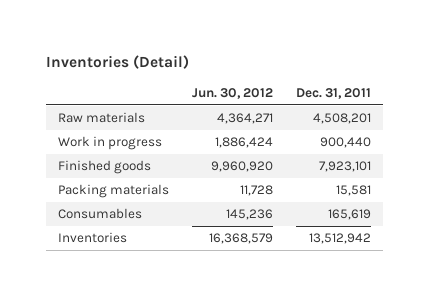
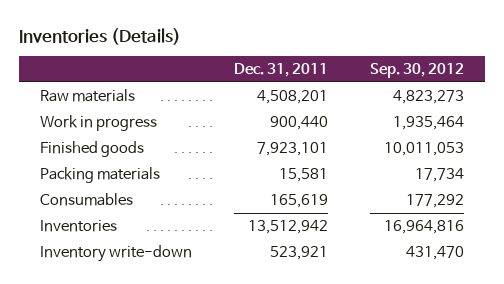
[46,55,190,70] Inventories (Detail) -> [19,27,182,45] Inventories (Details)
[192,87,274,99] Jun. 30, 2012 -> none
none -> [370,63,465,79] Sep. 30, 2012
none -> [40,245,193,263] Inventory write-down

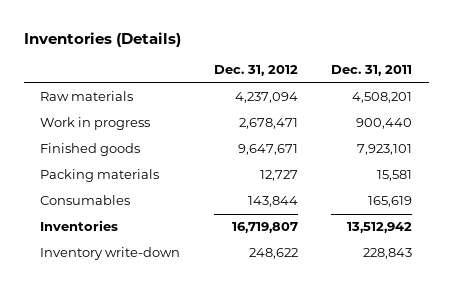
[370,63,465,79] Sep. 30, 2012 -> none
none -> [213,65,298,77] Dec. 31, 2012
[270,246,329,261] 523,921 -> [363,248,413,260] 228,843

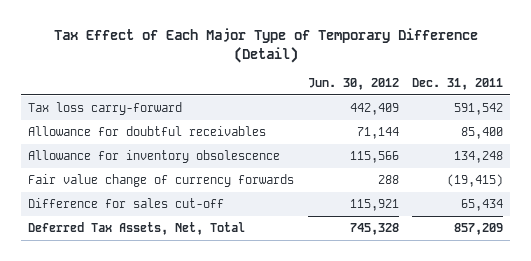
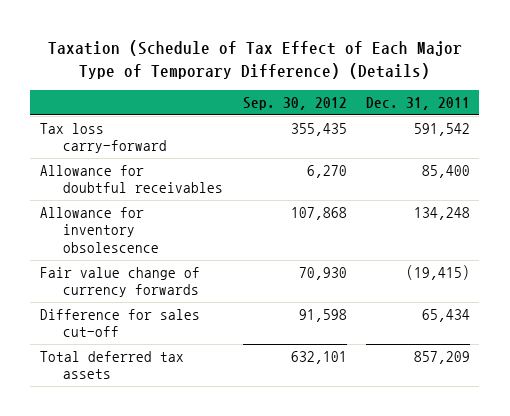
[53,27,478,63] Tax Effect of Each Major Type of Temporary Difference (Detail) -> [47,40,462,79] Taxation (Schedule of Tax Effect of Each Major Type of Temporary Difference) (Details)
[307,77,399,90] Jun. 30, 2012 -> none
none -> [242,97,347,111] Sep. 30, 2012
[27,222,245,236] Deferred Tax Assets, Net, Total -> [39,350,184,380] Total deferred tax assets

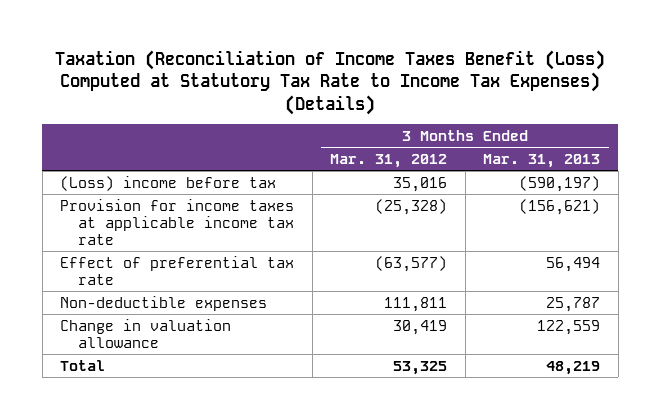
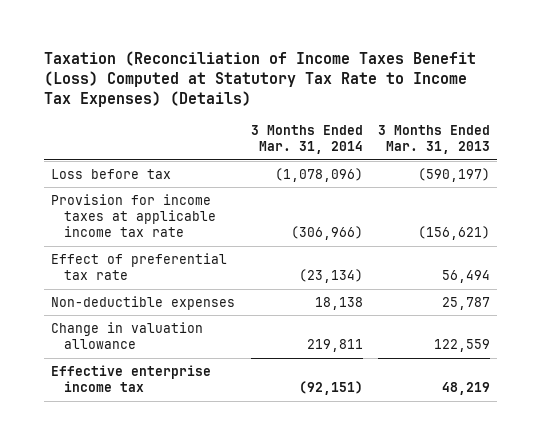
[330,153,448,168] Mar. 31, 2012 -> none
none -> [250,125,363,155] 3 Months Ended Mar. 31, 2014
[60,175,277,191] (Loss) income before tax -> [51,168,172,179] Loss before tax
[60,359,106,371] Total -> [51,364,212,393] Effective enterprise income tax

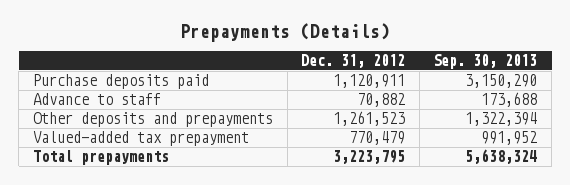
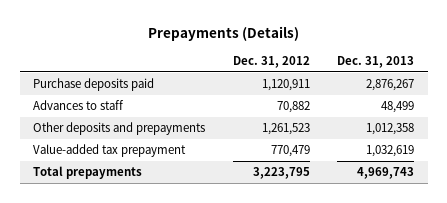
[433,54,538,70] Sep. 30, 2013 -> none
none -> [337,55,415,68] Dec. 31, 2013
[32,93,161,106] Advance to staff -> [33,100,125,111] Advances to staff
[32,131,249,147] Valued-added tax prepayment -> [33,144,187,158] Value-added tax prepayment

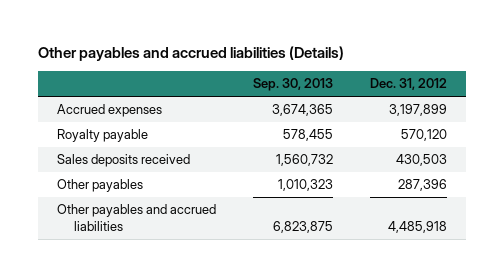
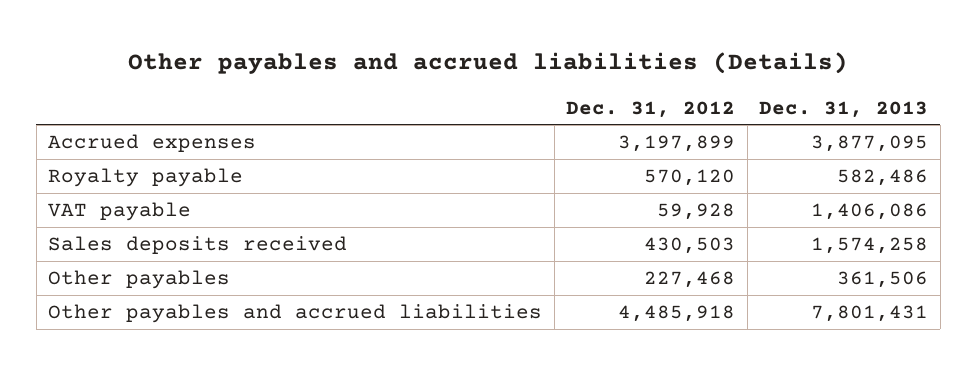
[252,78,333,92] Sep. 30, 2013 -> none
none -> [759,100,929,118] Dec. 31, 2013
none -> [48,202,192,222] VAT payable
[397,179,447,192] 287,396 -> [644,271,736,289] 227,468

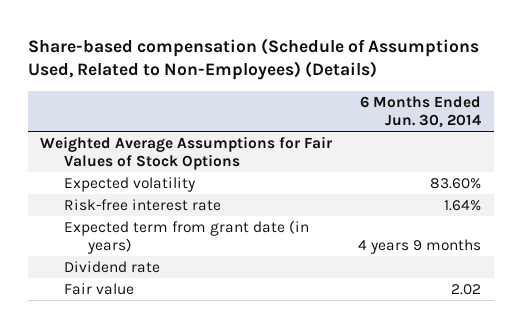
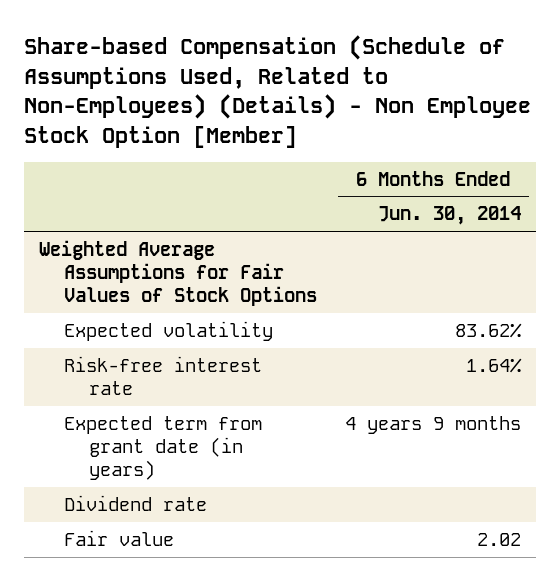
[27,37,479,81] Share-based compensation (Schedule of Assumptions Used, Related to Non-Employees) (Details) -> [24,35,532,148] Share-based Compensation (Schedule of Assumptions Used, Related to Non-Employees) (Details) - Non Employee Stock Option [Member]
[429,178,481,190] 83.60% -> [455,322,523,338] 83.62%

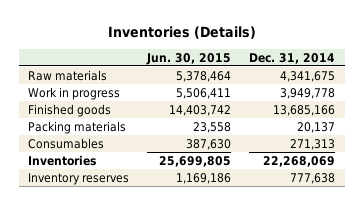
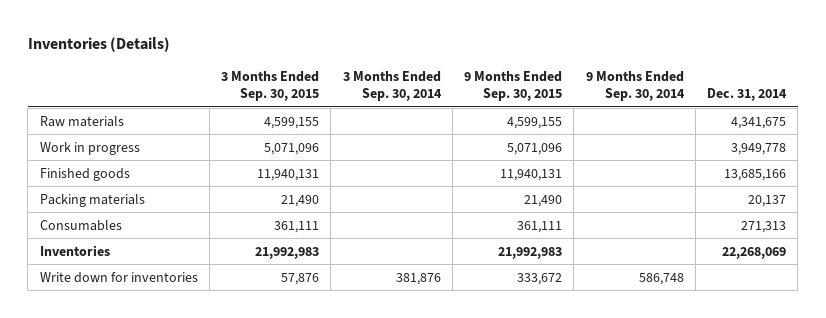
[146,52,232,65] Jun. 30, 2015 -> none
none -> [221,71,320,102] 3 Months Ended Sep. 30, 2015
none -> [342,71,442,102] 3 Months Ended Sep. 30, 2014
none -> [464,71,563,102] 9 Months Ended Sep. 30, 2015
none -> [585,71,685,102] 9 Months Ended Sep. 30, 2014
[28,172,130,185] Inventory reserves -> none
none -> [39,271,198,283] Write down for inventories

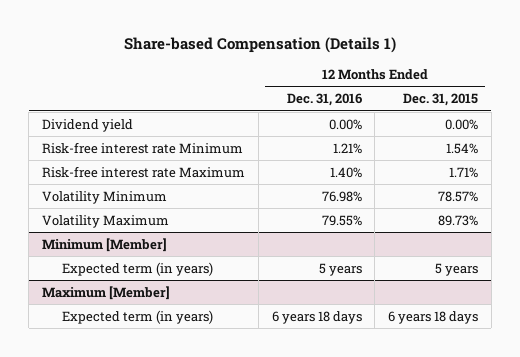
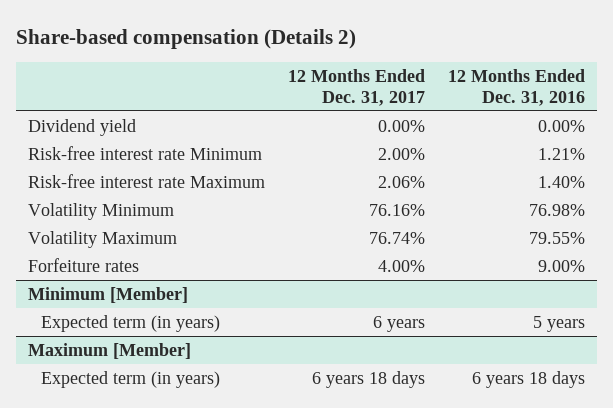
[124,37,397,54] Share-based Compensation (Details 1) -> [16,29,357,50] Share-based compensation (Details 2)
[402,93,478,107] Dec. 31, 2015 -> none
none -> [287,68,425,106] 12 Months Ended Dec. 31, 2017
none -> [27,257,139,272] Forfeiture rates

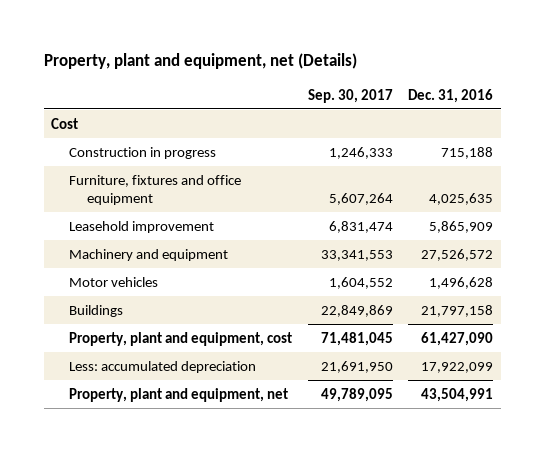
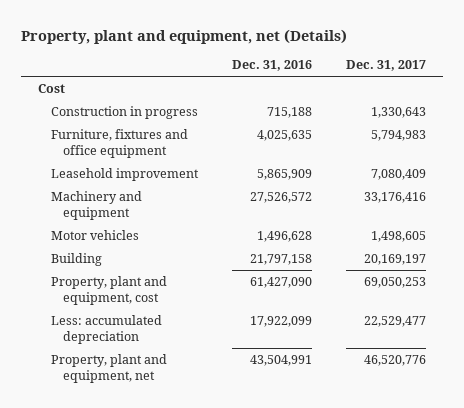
[307,88,393,103] Sep. 30, 2017 -> none
none -> [345,60,426,72] Dec. 31, 2017
[69,304,124,317] Buildings -> [50,253,102,267] Building

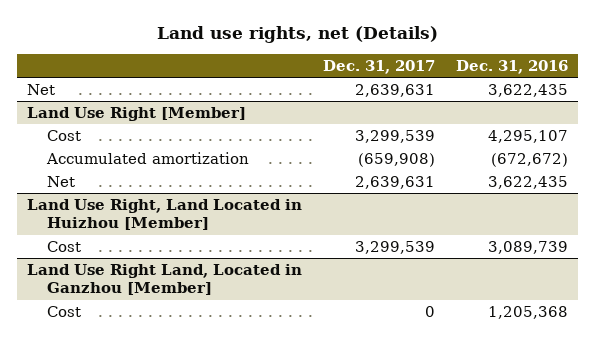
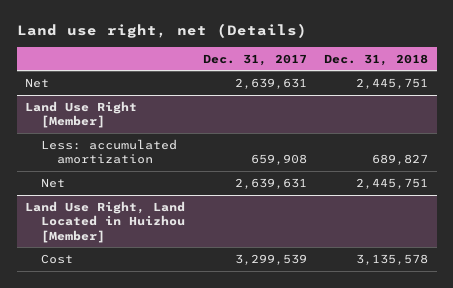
[156,26,438,44] Land use rights, net (Details) -> [16,23,307,39] Land use right, net (Details)
[455,59,568,74] Dec. 31, 2016 -> none
none -> [323,53,428,66] Dec. 31, 2018
[47,130,82,142] Cost -> none
[46,152,250,165] Accumulated amortization -> [41,138,178,165] Less: accumulated amortization
[358,153,436,168] (659,908) -> [250,154,307,166] 659,908
[27,264,303,296] Land Use Right Land, Located in Ganzhou [Member] -> none
[47,306,82,318] Cost -> none

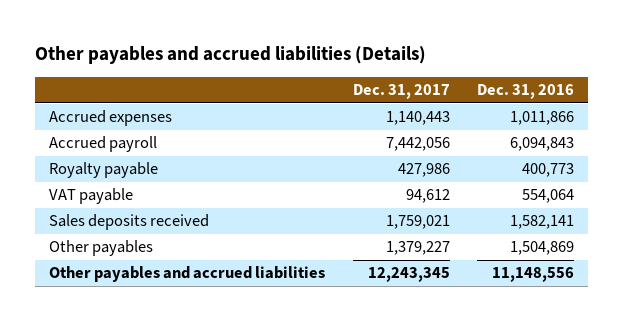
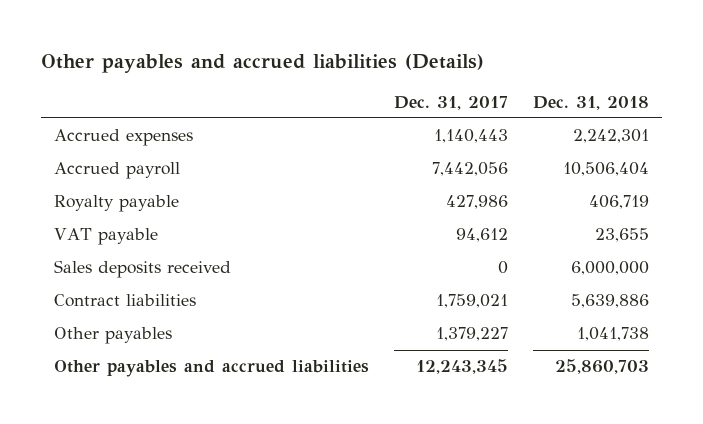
[477,83,575,99] Dec. 31, 2016 -> none
none -> [533,95,650,110] Dec. 31, 2018
[385,215,450,230] 1,759,021 -> [497,261,508,275] 0
none -> [53,294,196,308] Contract liabilities

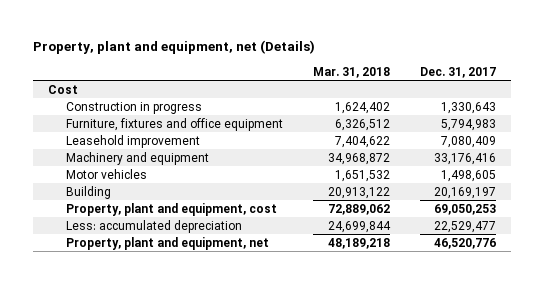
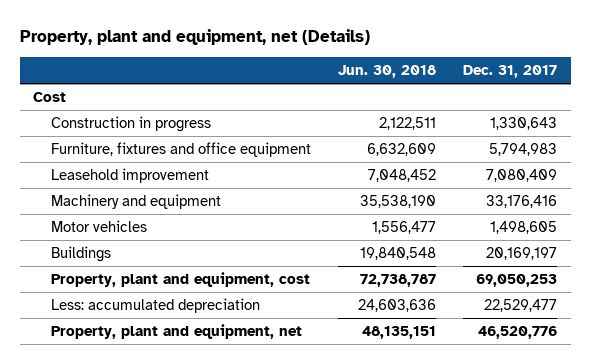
[312,67,390,79] Mar. 31, 2018 -> none
none -> [338,65,437,79] Jun. 30, 2018
[66,185,112,199] Building -> [50,246,111,263] Buildings

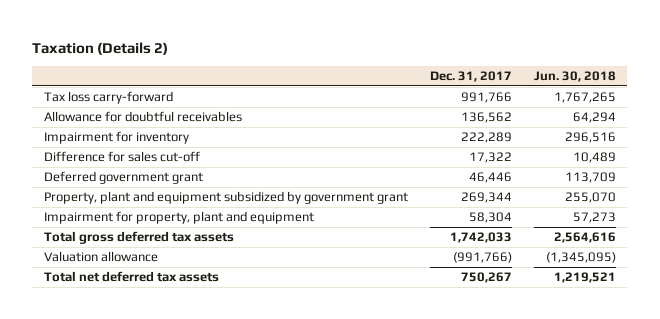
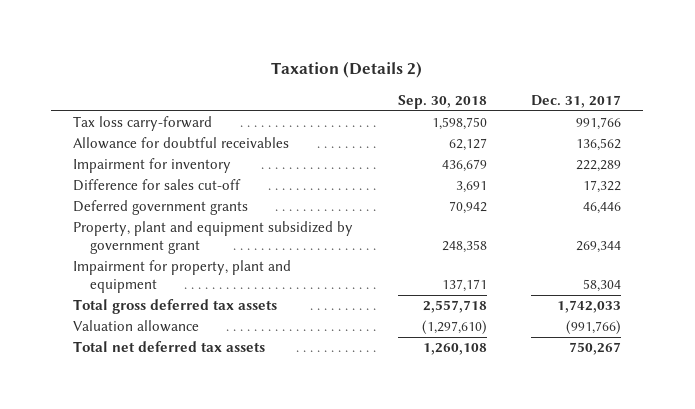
[534,71,617,83] Jun. 30, 2018 -> none
none -> [397,94,487,109] Sep. 30, 2018
[43,171,203,185] Deferred government grant -> [73,200,249,216] Deferred government grants

